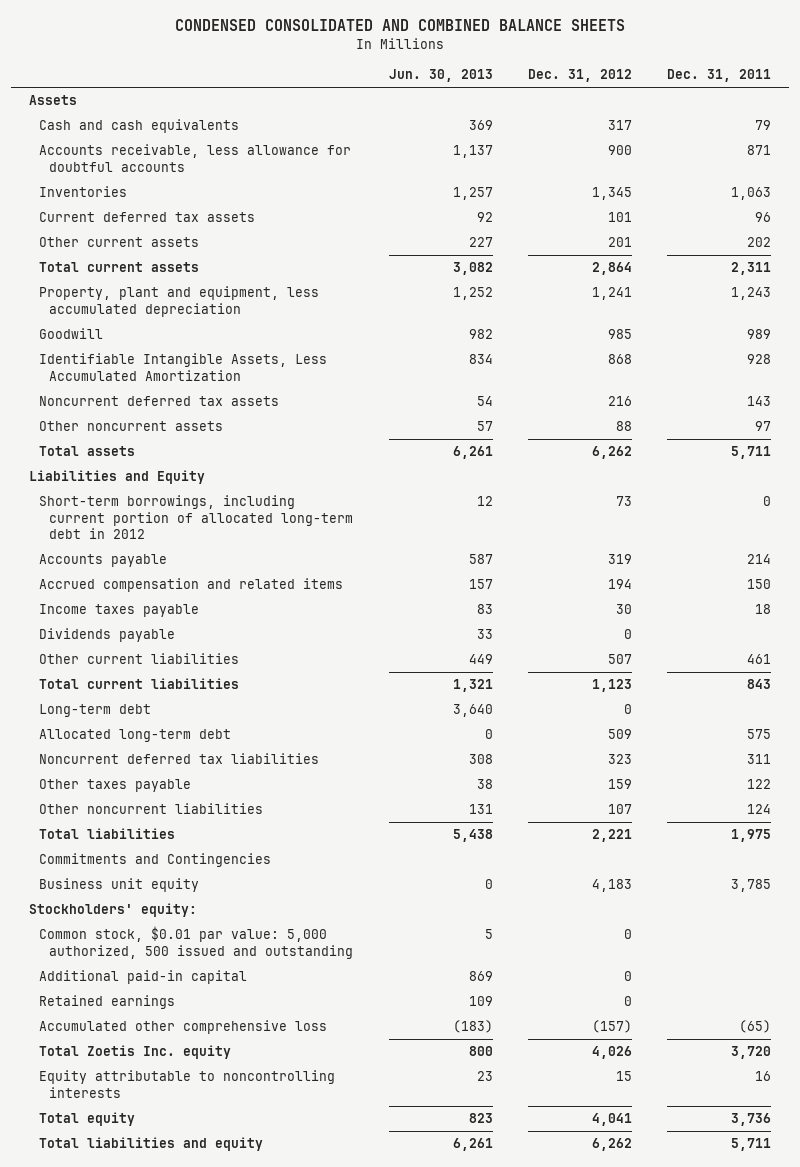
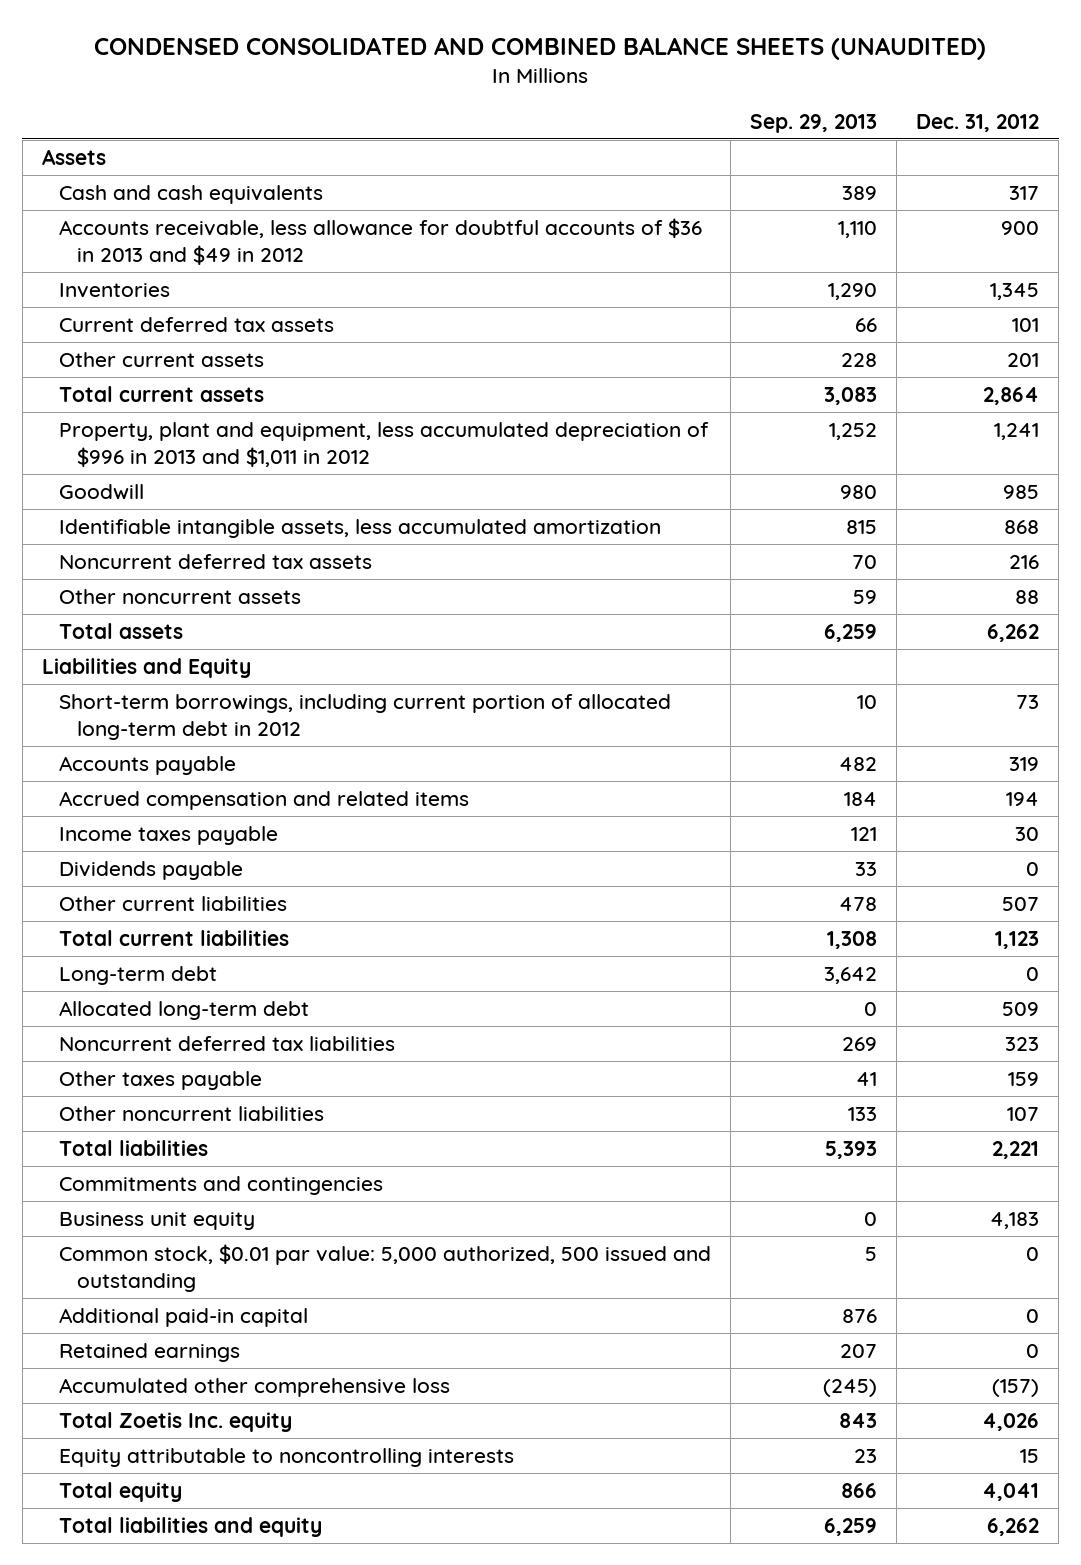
[175,19,626,32] CONDENSED CONSOLIDATED AND COMBINED BALANCE SHEETS -> [94,36,987,60] CONDENSED CONSOLIDATED AND COMBINED BALANCE SHEETS (UNAUDITED)
[388,69,493,83] Jun. 30, 2013 -> none
[667,69,772,83] Dec. 31, 2011 -> none
none -> [750,113,878,133] Sep. 29, 2013
[39,144,352,172] Accounts receivable, less allowance for doubtful accounts -> [59,217,703,265] Accounts receivable, less allowance for doubtful accounts of $36 in 2013 and $49 in 2012
[39,286,320,317] Property, plant and equipment, less accumulated depreciation -> [59,421,710,467] Property, plant and equipment, less accumulated depreciation of $996 in 2013 and $1,011 in 2012
[39,353,328,381] Identifiable Intangible Assets, Less Accumulated Amortization -> [59,518,662,538] Identifiable intangible assets, less accumulated amortization
[39,853,272,868] Commitments and Contingencies -> [59,1175,384,1195] Commitments and contingencies
[28,903,197,918] Stockholders' equity: -> none

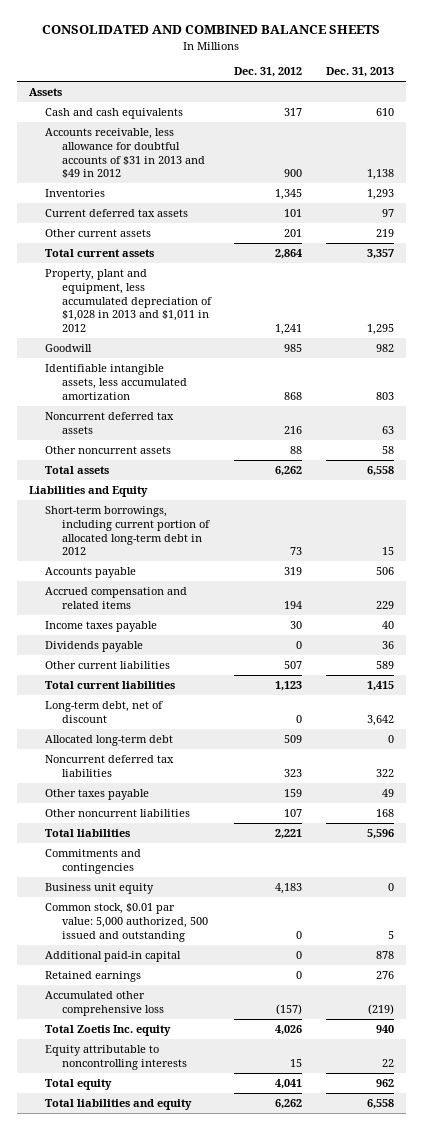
[94,36,987,60] CONDENSED CONSOLIDATED AND COMBINED BALANCE SHEETS (UNAUDITED) -> [42,25,381,35] CONSOLIDATED AND COMBINED BALANCE SHEETS
[750,113,878,133] Sep. 29, 2013 -> none
none -> [325,66,394,77] Dec. 31, 2013
[59,217,703,265] Accounts receivable, less allowance for doubtful accounts of $36 in 2013 and $49 in 2012 -> [45,128,205,179] Accounts receivable, less allowance for doubtful accounts of $31 in 2013 and $49 in 2012
[59,421,710,467] Property, plant and equipment, less accumulated depreciation of $996 in 2013 and $1,011 in 2012 -> [45,269,212,333] Property, plant and equipment, less accumulated depreciation of $1,028 in 2013 and $1,011 in 2012
[59,965,218,985] Long-term debt -> [45,701,164,723] Long-term debt, net of discount

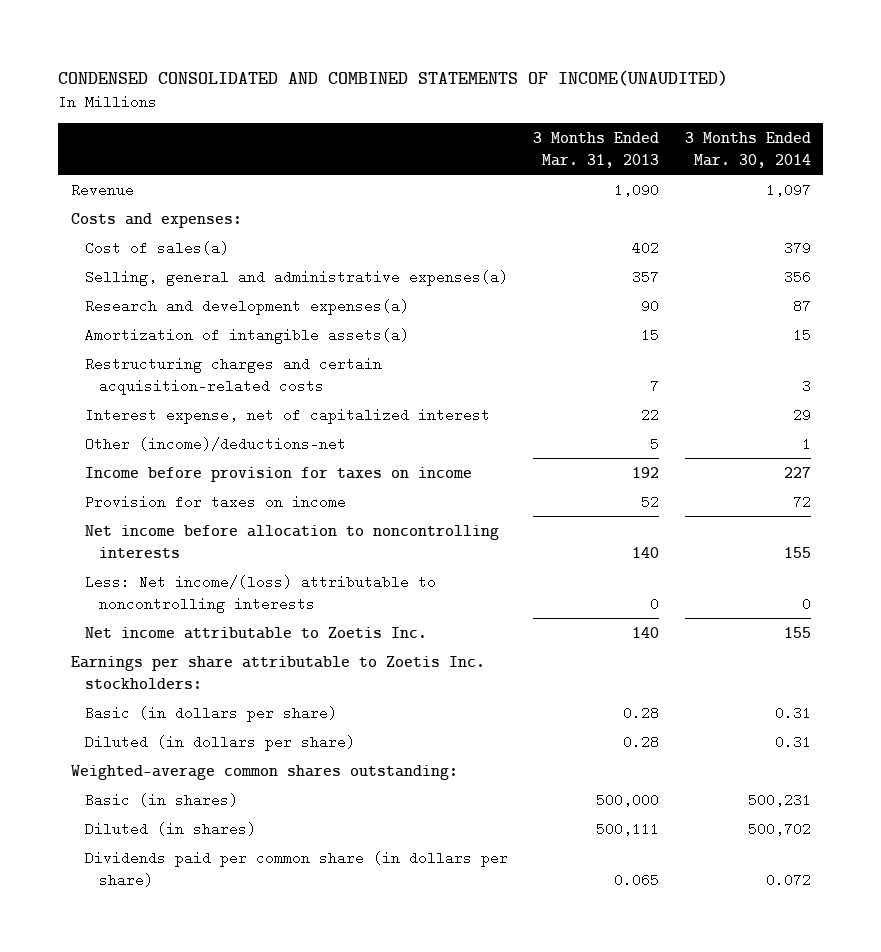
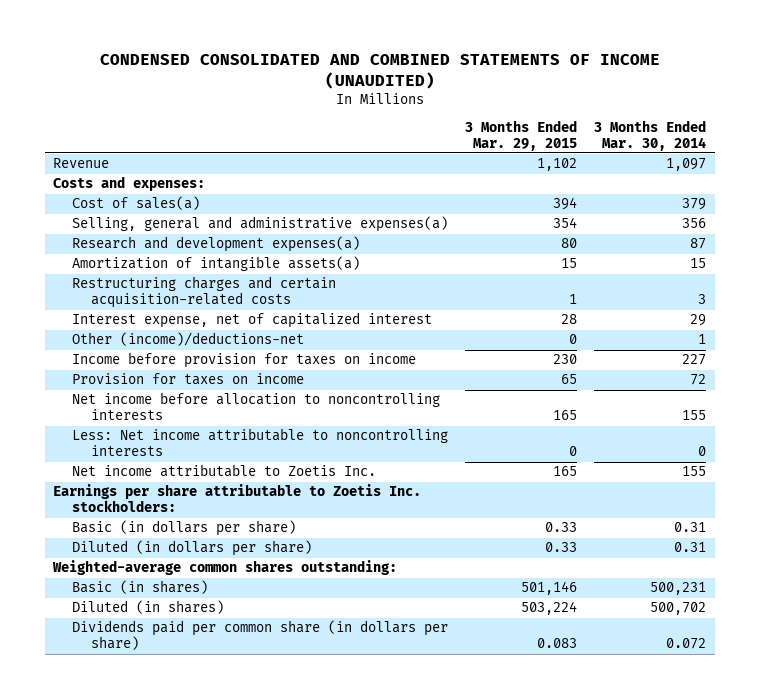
[57,69,728,86] CONDENSED CONSOLIDATED AND COMBINED STATEMENTS OF INCOME(UNAUDITED) -> [99,54,660,89] CONDENSED CONSOLIDATED AND COMBINED STATEMENTS OF INCOME (UNAUDITED)
[533,132,660,168] 3 Months Ended Mar. 31, 2013 -> none
none -> [465,119,578,151] 3 Months Ended Mar. 29, 2015
[84,574,436,613] Less: Net income/(loss) attributable to noncontrolling interests -> [71,428,448,457] Less: Net income attributable to noncontrolling interests

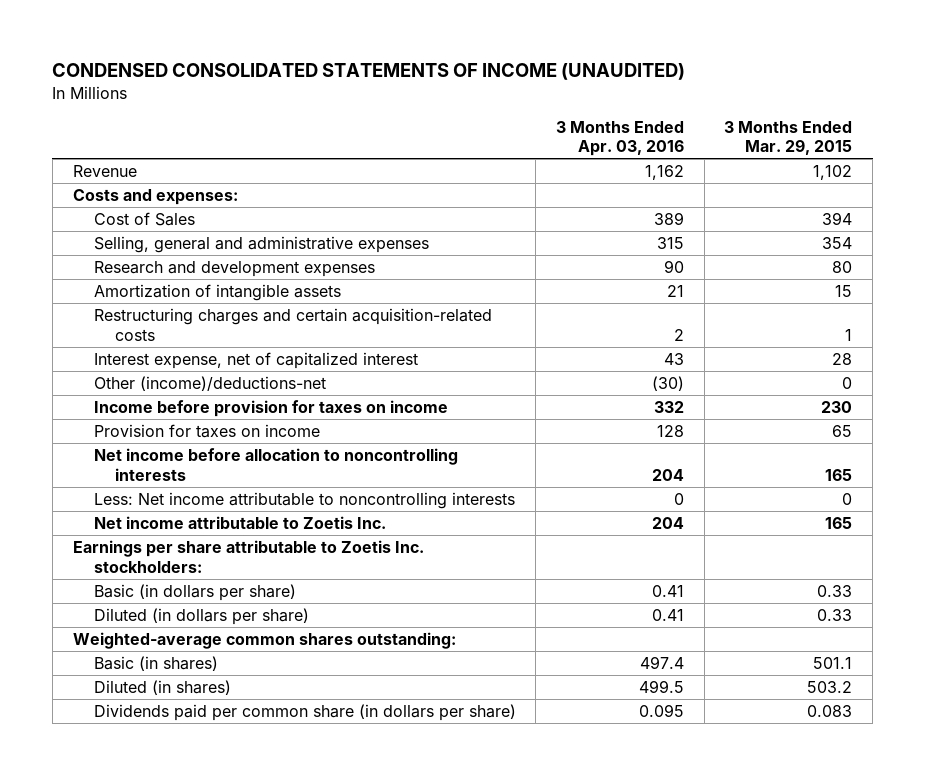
[99,54,660,89] CONDENSED CONSOLIDATED AND COMBINED STATEMENTS OF INCOME (UNAUDITED) -> [52,63,686,81] CONDENSED CONSOLIDATED STATEMENTS OF INCOME (UNAUDITED)
[594,119,707,151] 3 Months Ended Mar. 30, 2014 -> none
none -> [556,120,685,157] 3 Months Ended Apr. 03, 2016
[71,196,200,211] Cost of sales(a) -> [93,211,195,226] Cost of Sales
[71,216,448,233] Selling, general and administrative expenses(a) -> [93,235,429,253] Selling, general and administrative expenses
[71,236,360,253] Research and development expenses(a) -> [93,260,375,277] Research and development expenses
[71,256,360,272] Amortization of intangible assets(a) -> [93,283,341,301] Amortization of intangible assets
[521,581,578,596] 501,146 -> [813,656,853,669] 501.1
[521,601,578,616] 503,224 -> [807,680,853,693] 503.2

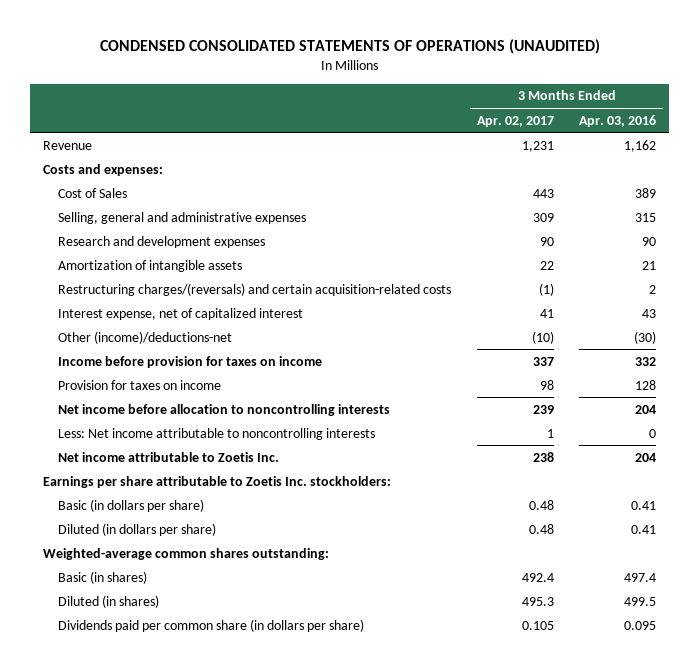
[52,63,686,81] CONDENSED CONSOLIDATED STATEMENTS OF INCOME (UNAUDITED) -> [99,39,600,55] CONDENSED CONSOLIDATED STATEMENTS OF OPERATIONS (UNAUDITED)
[724,120,853,156] 3 Months Ended Mar. 29, 2015 -> none
none -> [476,115,554,127] Apr. 02, 2017
[93,307,492,341] Restructuring charges and certain acquisition-related costs -> [58,282,452,296] Restructuring charges/(reversals) and certain acquisition-related costs

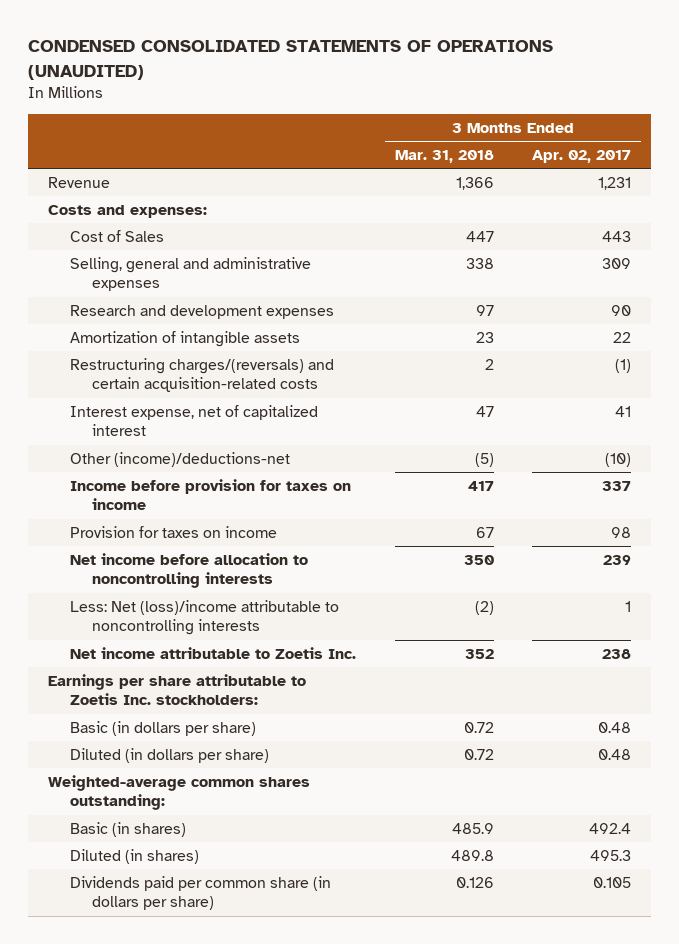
[579,114,657,127] Apr. 03, 2016 -> none
none -> [394,150,494,164] Mar. 31, 2018
[58,427,376,440] Less: Net income attributable to noncontrolling interests -> [69,600,339,636] Less: Net (loss)/income attributable to noncontrolling interests

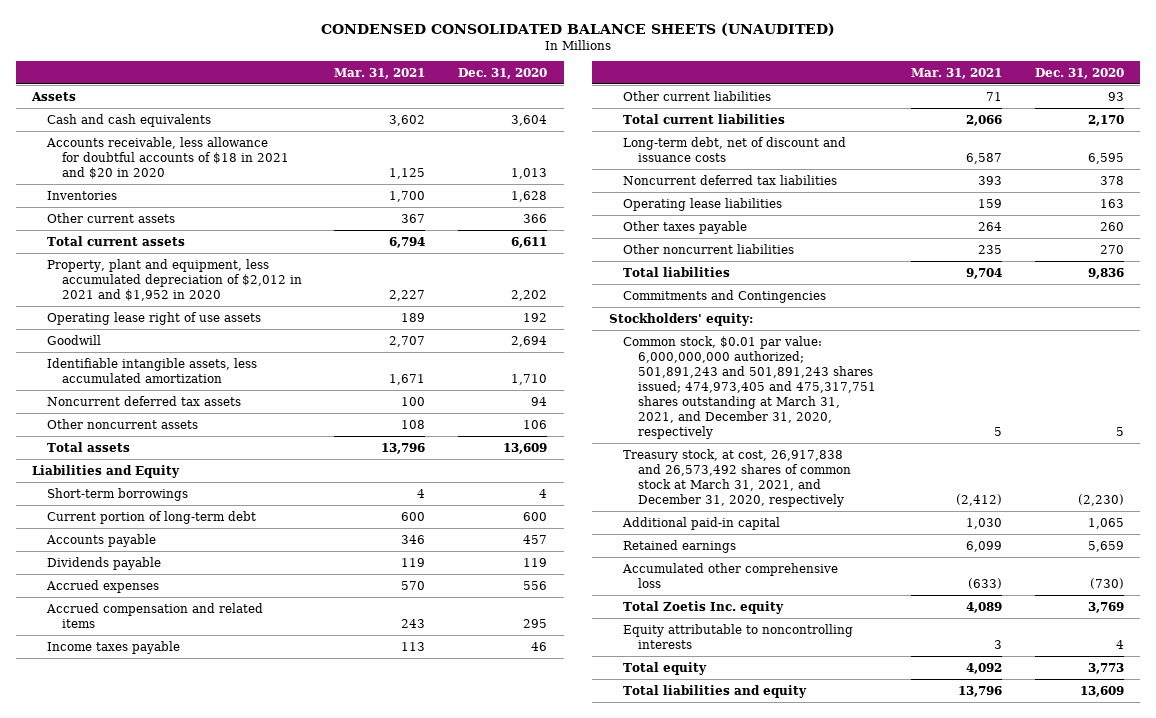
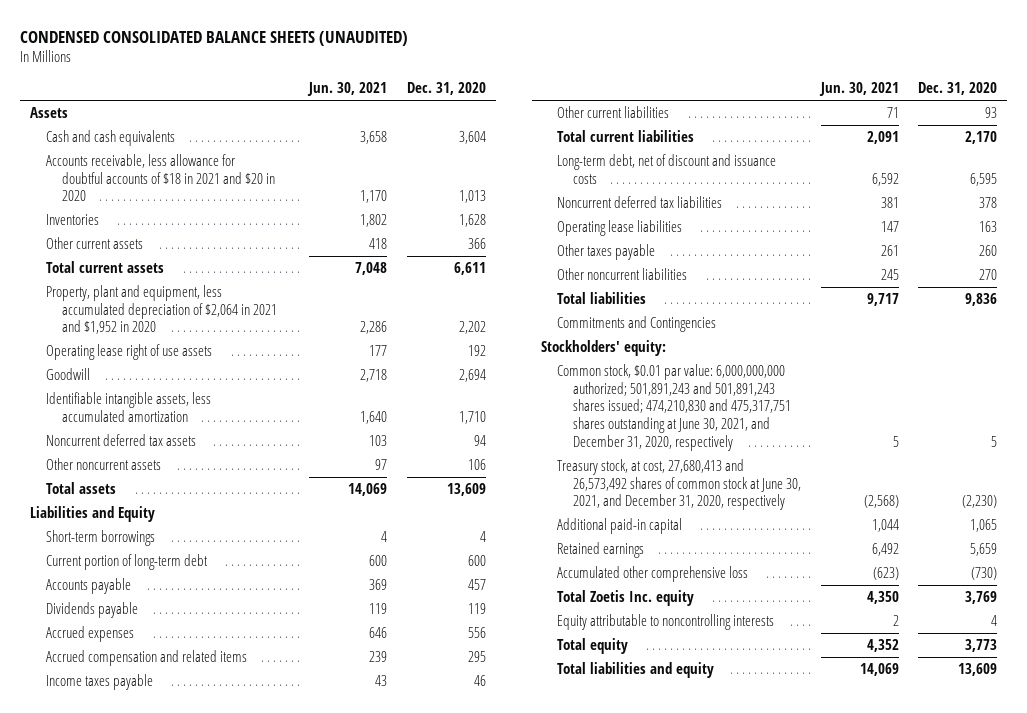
[334,67,426,79] Mar. 31, 2021 -> none
none -> [307,82,388,97] Jun. 30, 2021
[46,258,302,301] Property, plant and equipment, less accumulated depreciation of $2,012 in 2021 and $1,952 in 2020 -> [45,284,277,335] Property, plant and equipment, less accumulated depreciation of $2,064 in 2021 and $1,952 in 2020
[623,335,877,439] Common stock, $0.01 par value: 6,000,000,000 authorized; 501,891,243 and 501,891,243 shares issued; 474,973,405 and 475,317,751 shares outstanding at March 31, 2021, and December 31, 2020, respectively -> [557,363,792,451] Common stock, $0.01 par value: 6,000,000,000 authorized; 501,891,243 and 501,891,243 shares issued; 474,210,830 and 475,317,751 shares outstanding at June 30, 2021, and December 31, 2020, respectively
[623,448,852,507] Treasury stock, at cost, 26,917,838 and 26,573,492 shares of common stock at March 31, 2021, and December 31, 2020, respectively -> [557,458,802,511] Treasury stock, at cost, 27,680,413 and 26,573,492 shares of common stock at June 30, 2021, and December 31, 2020, respectively

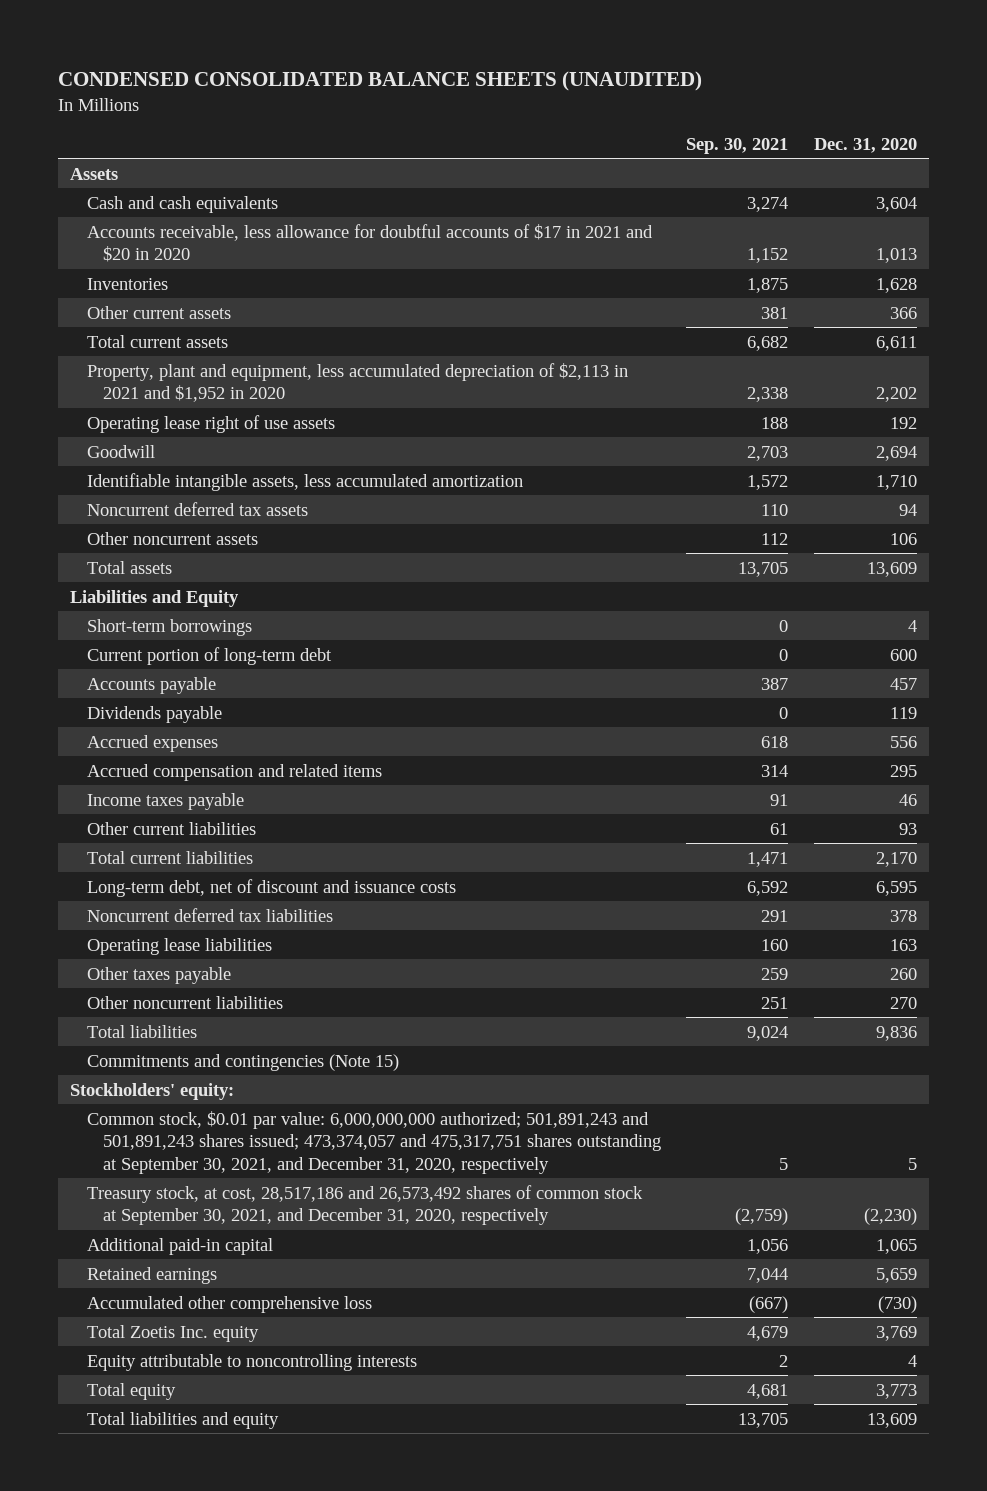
[307,82,388,97] Jun. 30, 2021 -> none
none -> [686,137,789,154] Sep. 30, 2021
[45,153,275,202] Accounts receivable, less allowance for doubtful accounts of $18 in 2021 and $20 in 2020 -> [86,223,653,263] Accounts receivable, less allowance for doubtful accounts of $17 in 2021 and $20 in 2020
[45,284,277,335] Property, plant and equipment, less accumulated depreciation of $2,064 in 2021 and $1,952 in 2020 -> [86,362,628,403] Property, plant and equipment, less accumulated depreciation of $2,113 in 2021 and $1,952 in 2020
[557,315,717,332] Commitments and Contingencies -> [86,1053,399,1071] Commitments and contingencies (Note 15)
[557,363,792,451] Common stock, $0.01 par value: 6,000,000,000 authorized; 501,891,243 and 501,891,243 shares issued; 474,210,830 and 475,317,751 shares outstanding at June 30, 2021, and December 31, 2020, respectively -> [86,1110,662,1174] Common stock, $0.01 par value: 6,000,000,000 authorized; 501,891,243 and 501,891,243 shares issued; 473,374,057 and 475,317,751 shares outstanding at September 30, 2021, and December 31, 2020, respectively
[557,458,802,511] Treasury stock, at cost, 27,680,413 and 26,573,492 shares of common stock at June 30, 2021, and December 31, 2020, respectively -> [86,1184,643,1226] Treasury stock, at cost, 28,517,186 and 26,573,492 shares of common stock at September 30, 2021, and December 31, 2020, respectively

